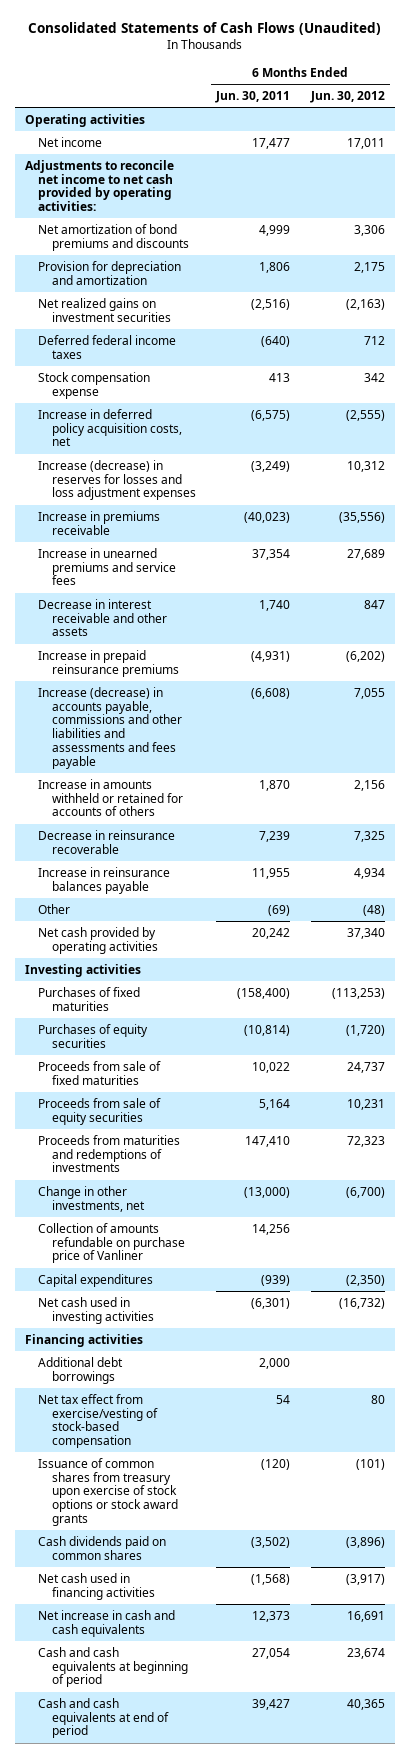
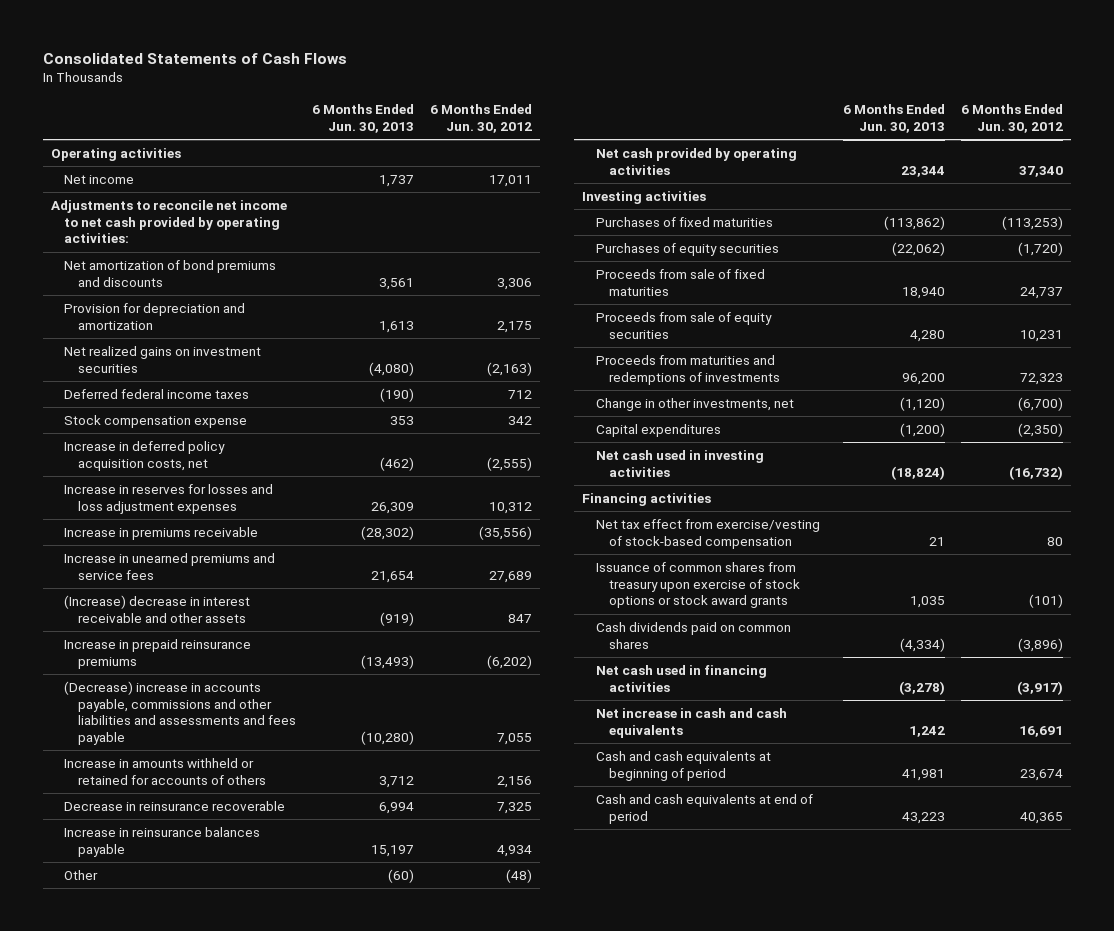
[27,22,381,36] Consolidated Statements of Cash Flows (Unaudited) -> [42,53,347,65] Consolidated Statements of Cash Flows
[215,91,291,104] Jun. 30, 2011 -> none
none -> [311,104,414,133] 6 Months Ended Jun. 30, 2013
[38,459,196,501] Increase (decrease) in reserves for losses and loss adjustment expenses -> [64,484,274,514] Increase in reserves for losses and loss adjustment expenses
[38,598,167,637] Decrease in interest receivable and other assets -> [64,595,251,623] (Increase) decrease in interest receivable and other assets
[38,686,182,769] Increase (decrease) in accounts payable, commissions and other liabilities and assessments and fees payable -> [64,681,296,746] (Decrease) increase in accounts payable, commissions and other liabilities and assessments and fees payable
[38,1222,185,1264] Collection of amounts refundable on purchase price of Vanliner -> none
[38,1356,124,1384] Additional debt borrowings -> none

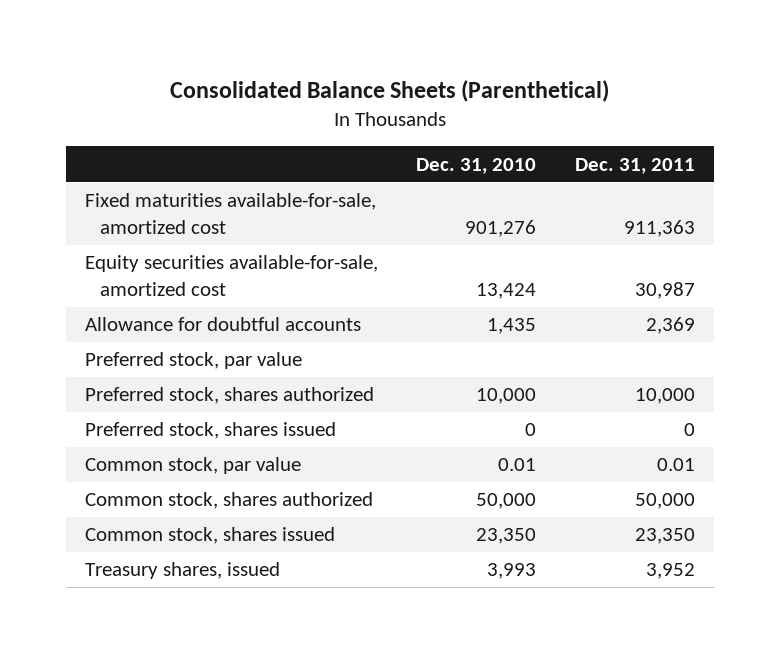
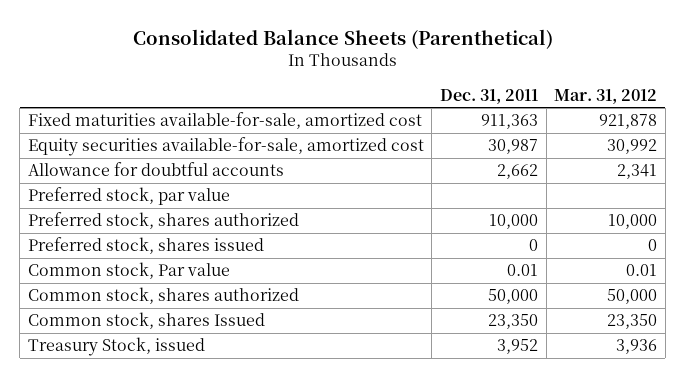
[416,157,537,174] Dec. 31, 2010 -> none
none -> [554,88,658,104] Mar. 31, 2012
[645,317,695,335] 2,369 -> [497,164,539,180] 2,662
[84,457,301,475] Common stock, par value -> [27,262,230,280] Common stock, Par value
[84,527,335,545] Common stock, shares issued -> [27,312,265,330] Common stock, shares Issued
[84,562,280,580] Treasury shares, issued -> [27,337,205,357] Treasury Stock, issued

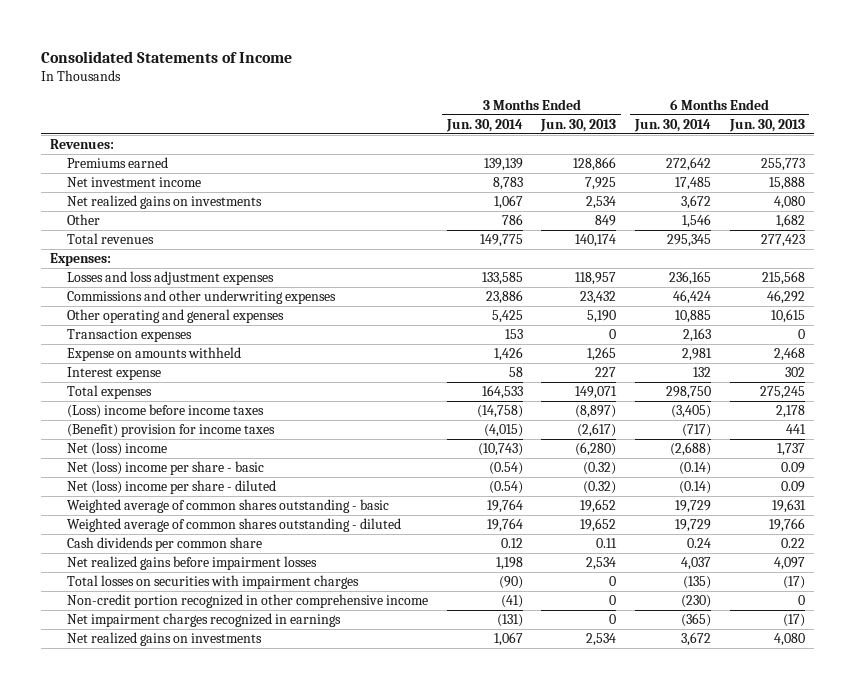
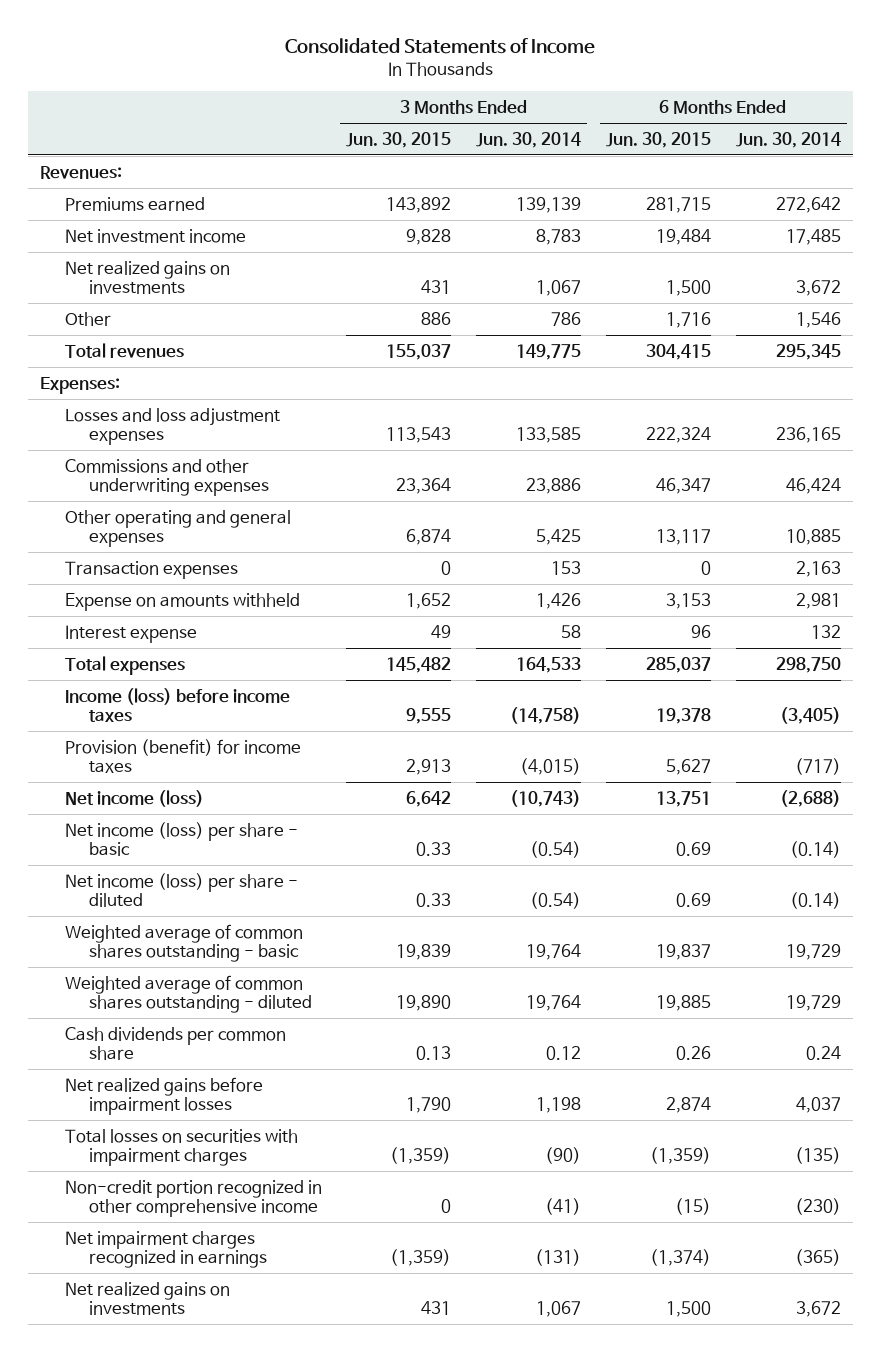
[540,119,617,133] Jun. 30, 2013 -> none
[728,119,805,133] Jun. 30, 2013 -> none
none -> [346,131,452,148] Jun. 30, 2015
none -> [605,131,711,148] Jun. 30, 2015
[67,404,265,419] (Loss) income before income taxes -> [64,687,290,723] Income (loss) before income taxes
[67,424,276,438] (Benefit) provision for income taxes -> [64,738,301,774] Provision (benefit) for income taxes
[67,442,168,457] Net (loss) income -> [64,789,204,807] Net income (loss)
[67,461,265,476] Net (loss) income per share - basic -> [64,821,298,857] Net income (loss) per share - basic
[67,480,277,495] Net (loss) income per share - diluted -> [64,872,298,908] Net income (loss) per share - diluted

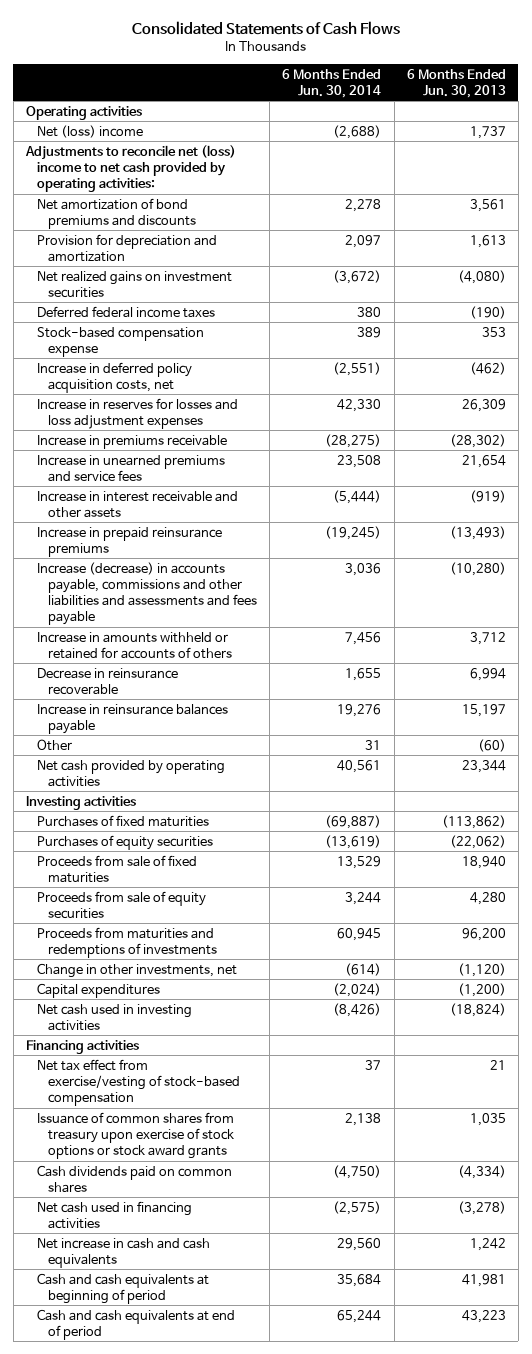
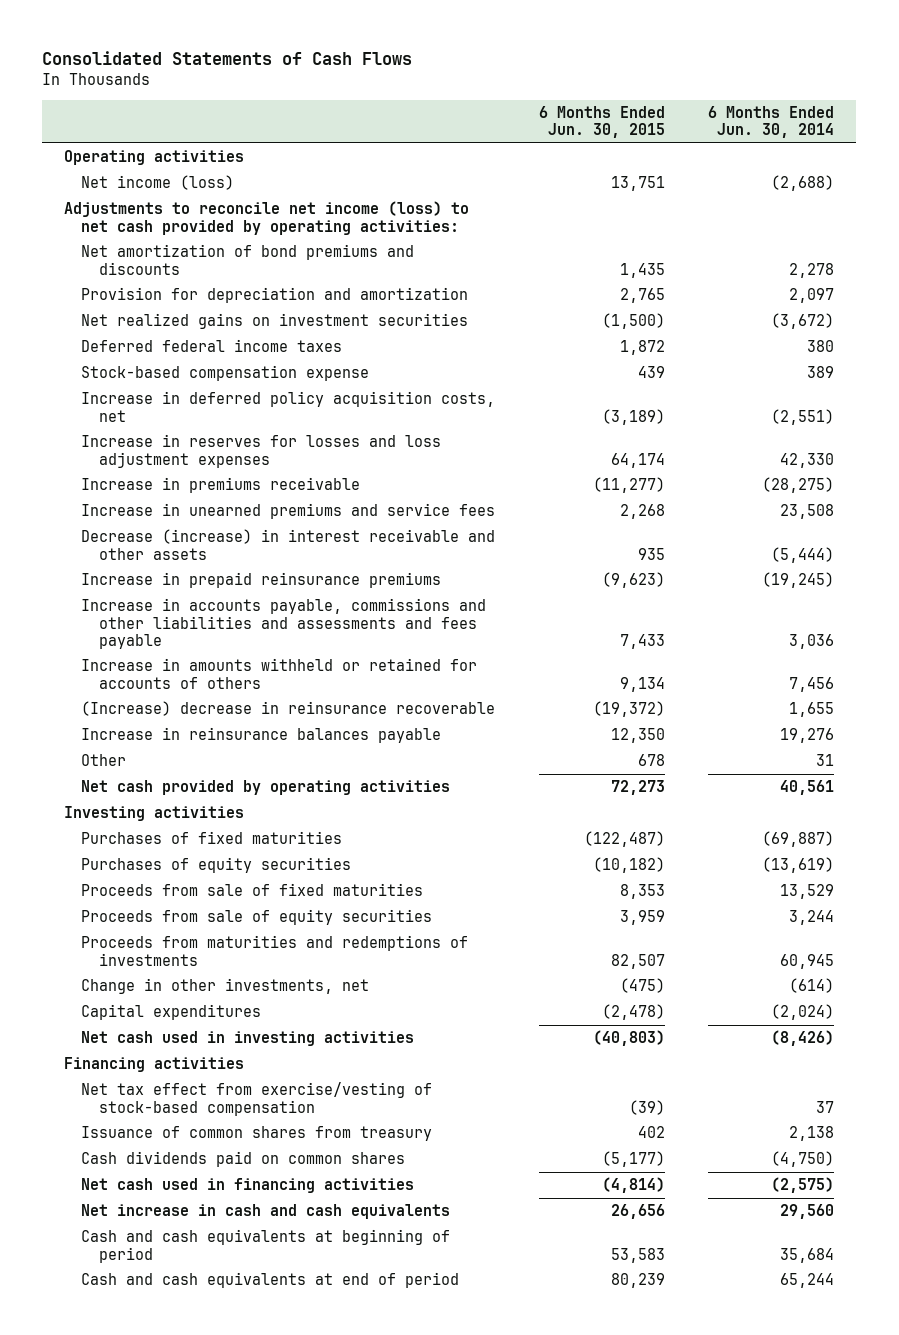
[406,68,506,98] 6 Months Ended Jun. 30, 2013 -> none
none -> [538,105,665,139] 6 Months Ended Jun. 30, 2015
[37,124,144,138] Net (loss) income -> [81,175,235,191] Net income (loss)
[25,144,237,193] Adjustments to reconcile net (loss) income to net cash provided by operating activities: -> [64,201,470,235] Adjustments to reconcile net income (loss) to net cash provided by operating activities:
[37,490,239,518] Increase in interest receivable and other assets -> [81,529,496,560] Decrease (increase) in interest receivable and other assets
[37,561,258,626] Increase (decrease) in accounts payable, commissions and other liabilities and assessments and fees payable -> [81,598,487,649] Increase in accounts payable, commissions and other liabilities and assessments and fees payable
[37,667,179,695] Decrease in reinsurance recoverable -> [81,701,496,717] (Increase) decrease in reinsurance recoverable
[37,1111,235,1160] Issuance of common shares from treasury upon exercise of stock options or stock award grants -> [81,1126,433,1142] Issuance of common shares from treasury

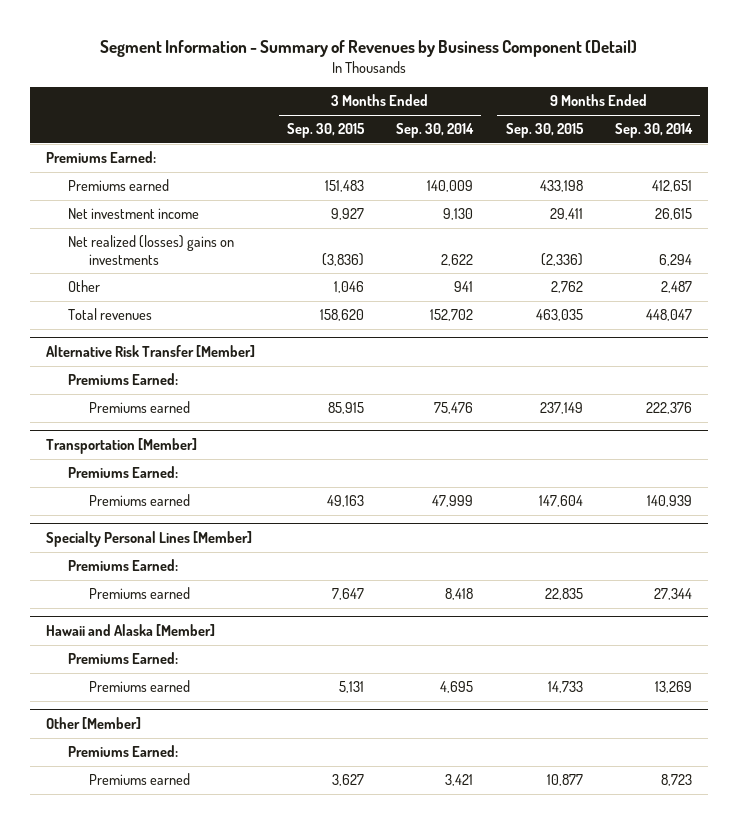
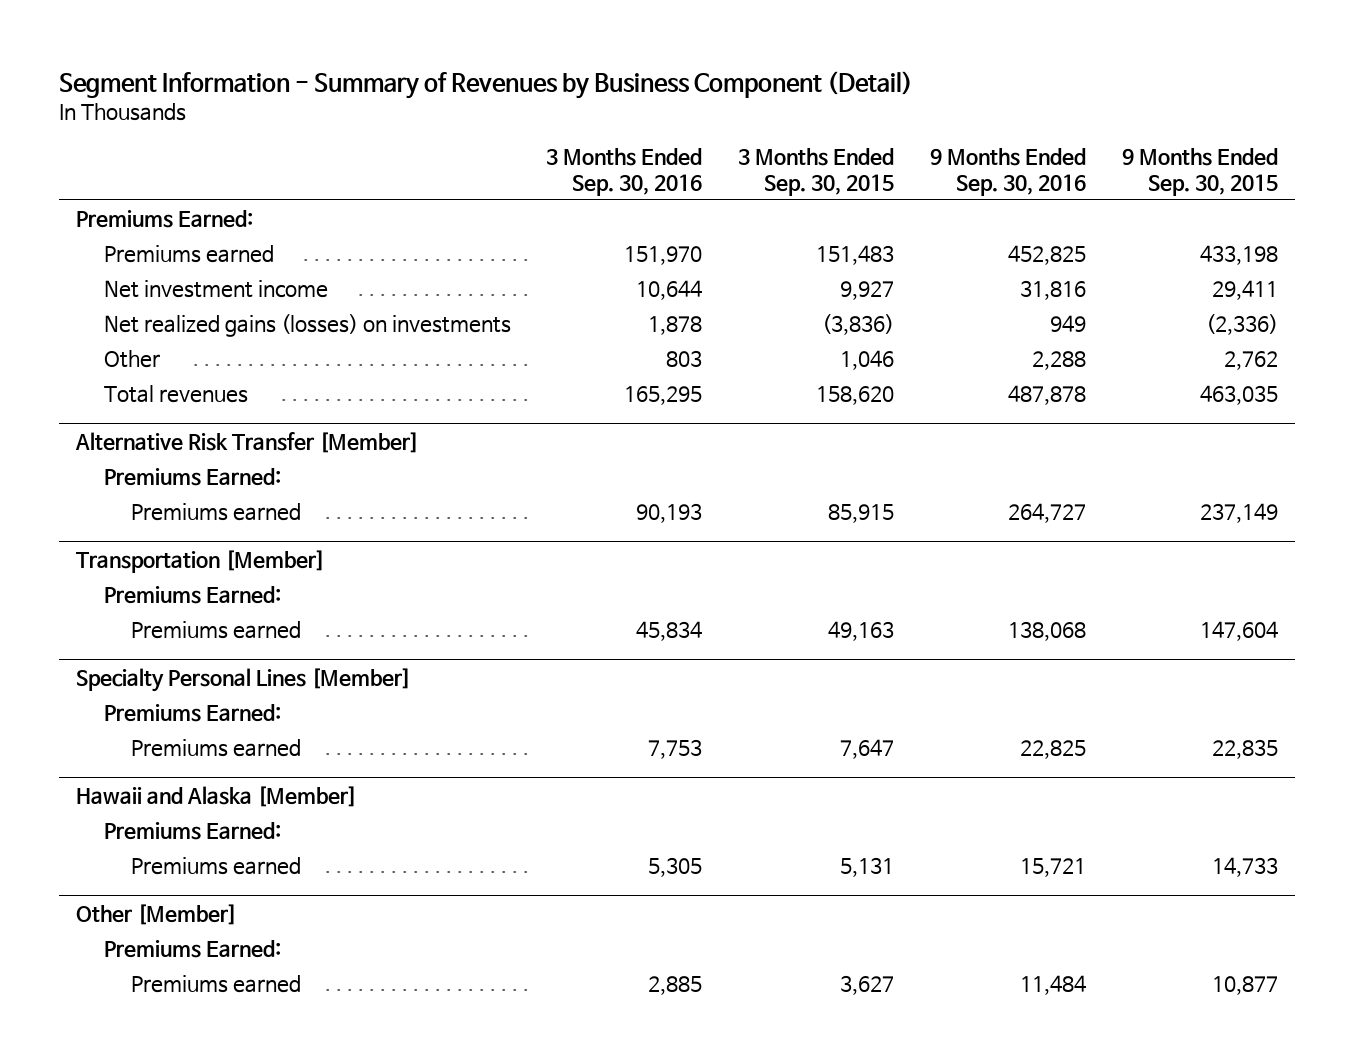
[396,123,475,139] Sep. 30, 2014 -> none
[614,123,693,139] Sep. 30, 2014 -> none
none -> [546,147,703,196] 3 Months Ended Sep. 30, 2016
none -> [929,147,1086,196] 9 Months Ended Sep. 30, 2016
[67,235,234,265] Net realized (losses) gains on investments -> [103,313,511,337] Net realized gains (losses) on investments

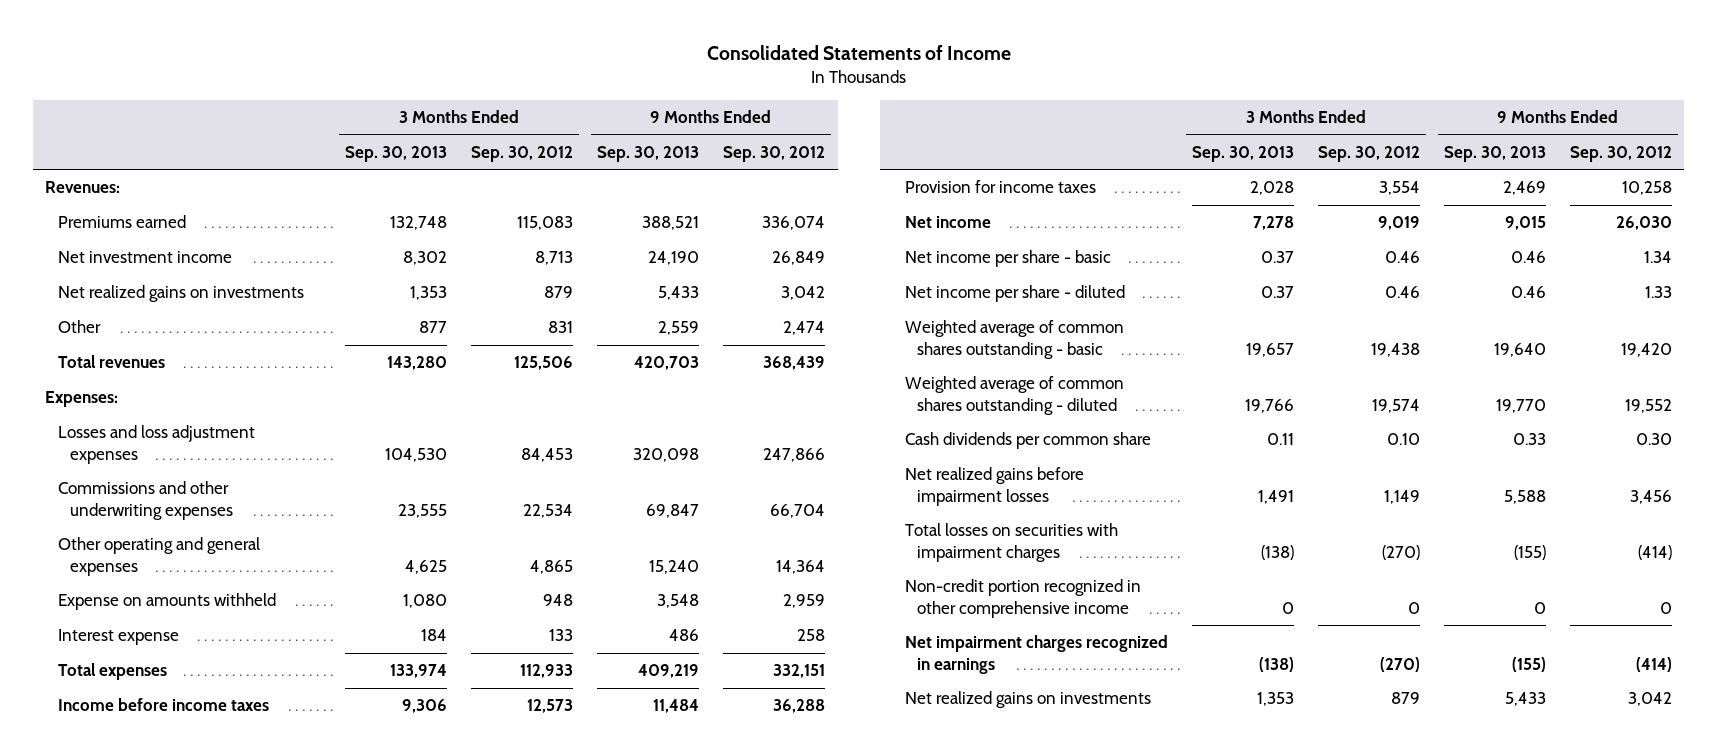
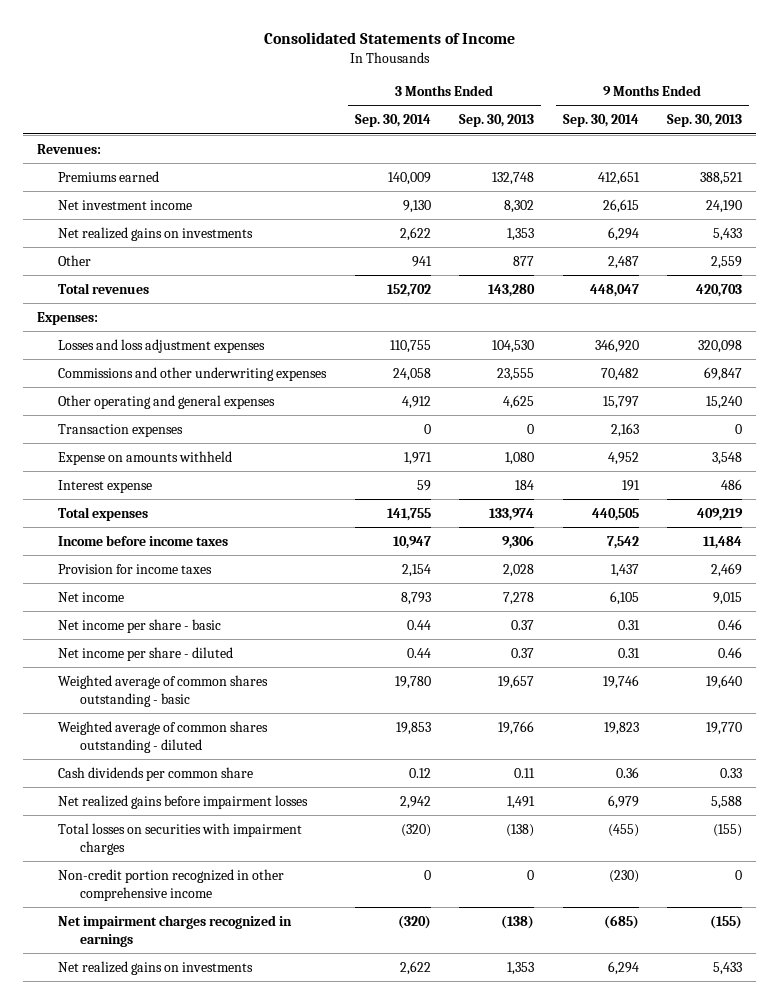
[471,145,574,162] Sep. 30, 2012 -> none
[723,145,826,162] Sep. 30, 2012 -> none
none -> [354,114,431,128] Sep. 30, 2014
none -> [562,114,639,128] Sep. 30, 2014
none -> [58,423,184,437] Transaction expenses

